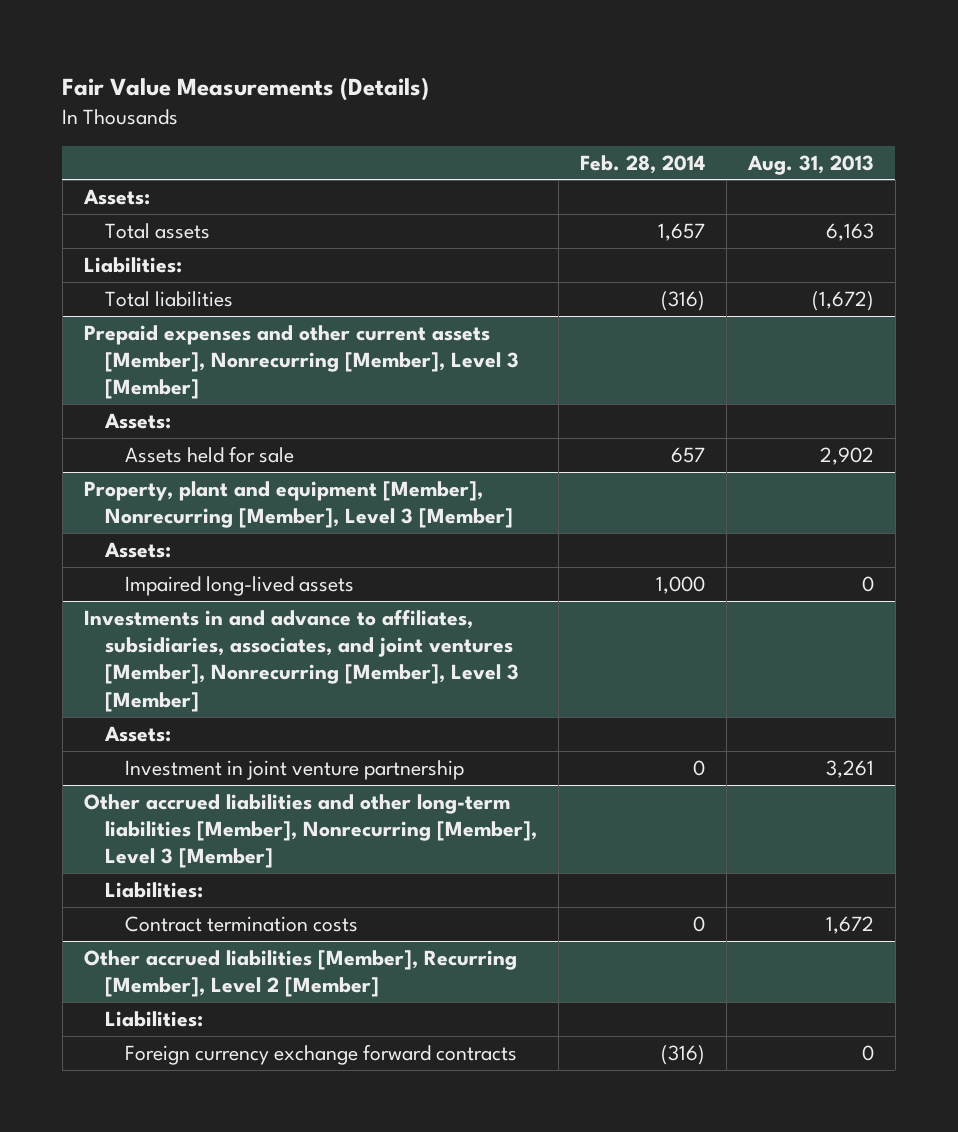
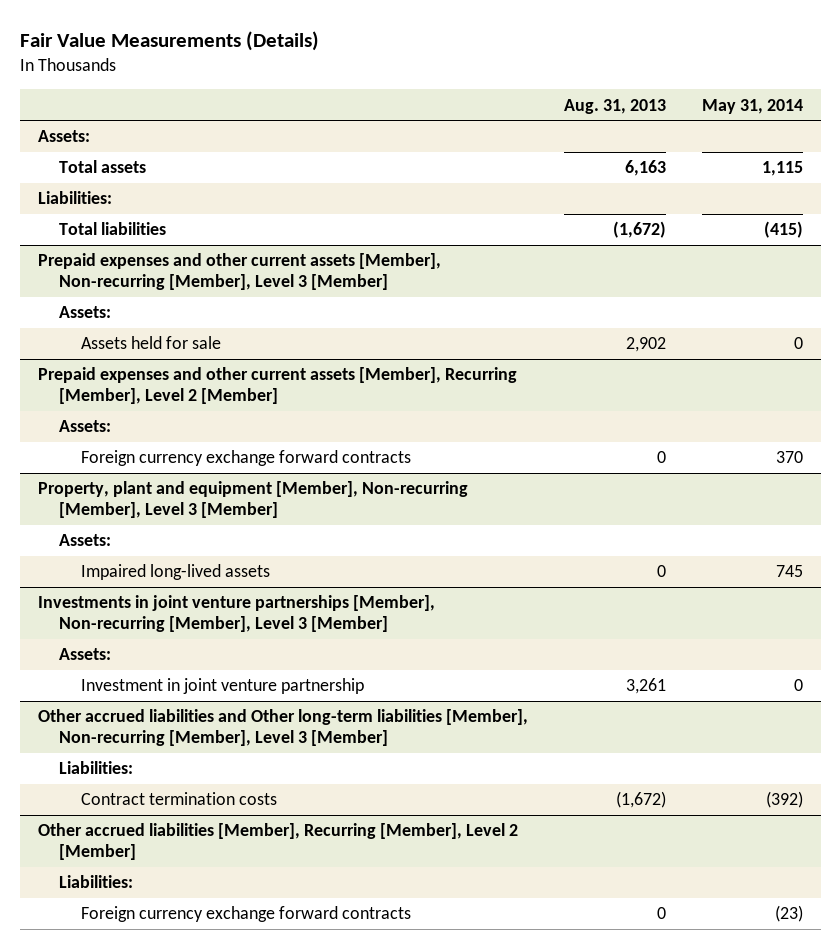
[579,154,705,174] Feb. 28, 2014 -> none
none -> [701,98,803,114] May 31, 2014
[83,324,519,400] Prepaid expenses and other current assets [Member], Nonrecurring [Member], Level 3 [Member] -> [37,253,441,291] Prepaid expenses and other current assets [Member], Non-recurring [Member], Level 3 [Member]
[83,480,513,529] Property, plant and equipment [Member], Nonrecurring [Member], Level 3 [Member] -> none
none -> [37,367,517,405] Prepaid expenses and other current assets [Member], Recurring [Member], Level 2 [Member]
none -> [81,450,412,467] Foreign currency exchange forward contracts
none -> [37,481,468,519] Property, plant and equipment [Member], Non-recurring [Member], Level 3 [Member]
none -> [59,534,112,547] Assets:
[83,608,519,712] Investments in and advance to affiliates, subsidiaries, associates, and joint ventures [Member], Nonrecurring [Member], Level 3 [Member] -> none
none -> [37,595,435,633] Investments in joint venture partnerships [Member], Non-recurring [Member], Level 3 [Member]
[83,793,537,869] Other accrued liabilities and other long-term liabilities [Member], Nonrecurring [Member], Level 3 [Member] -> [37,709,528,747] Other accrued liabilities and Other long-term liabilities [Member], Non-recurring [Member], Level 3 [Member]
[825,915,874,934] 1,672 -> [615,791,666,809] (1,672)

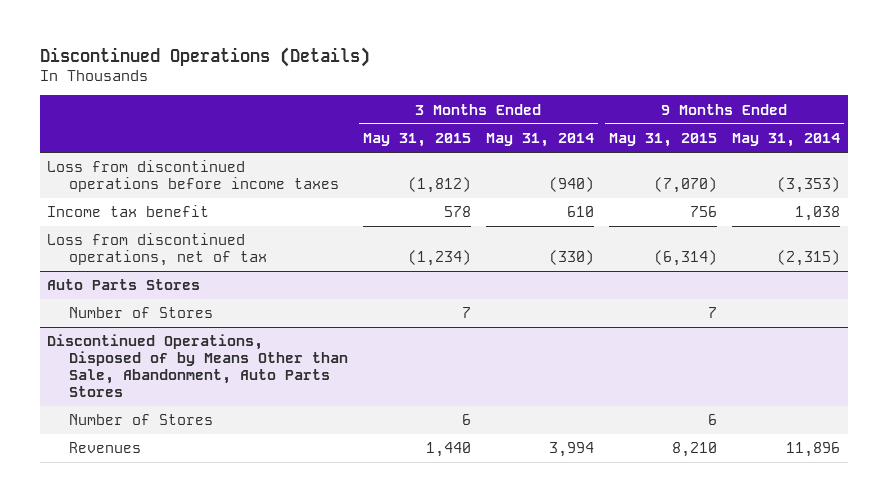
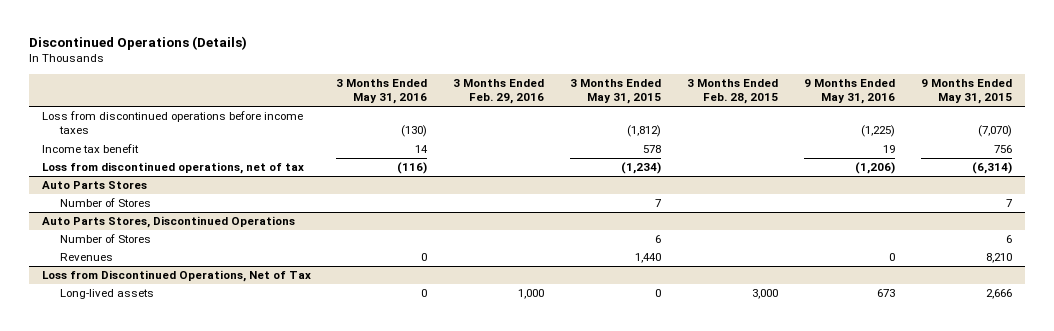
[485,132,594,147] May 31, 2014 -> none
[732,132,841,147] May 31, 2014 -> none
none -> [336,79,428,105] 3 Months Ended May 31, 2016
none -> [453,79,545,105] 3 Months Ended Feb. 29, 2016
none -> [687,79,779,105] 3 Months Ended Feb. 28, 2015
none -> [804,79,896,105] 9 Months Ended May 31, 2016
[47,334,348,398] Discontinued Operations, Disposed of by Means Other than Sale, Abandonment, Auto Parts Stores -> none
none -> [41,216,295,229] Auto Parts Stores, Discontinued Operations
none -> [41,270,311,283] Loss from Discontinued Operations, Net of Tax
none -> [59,289,154,300] Long-lived assets

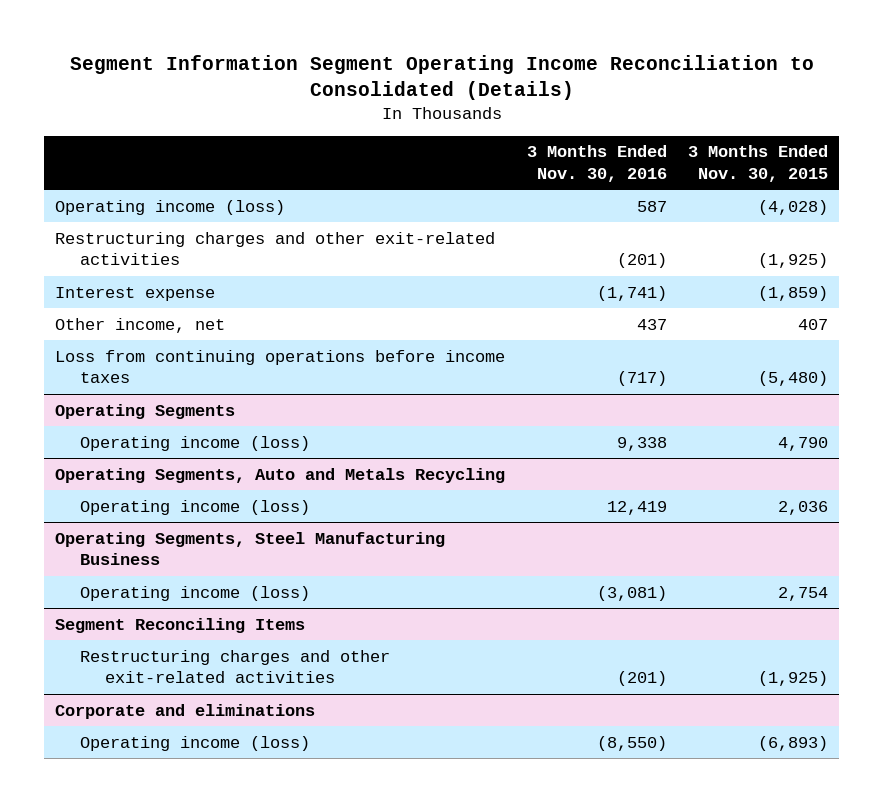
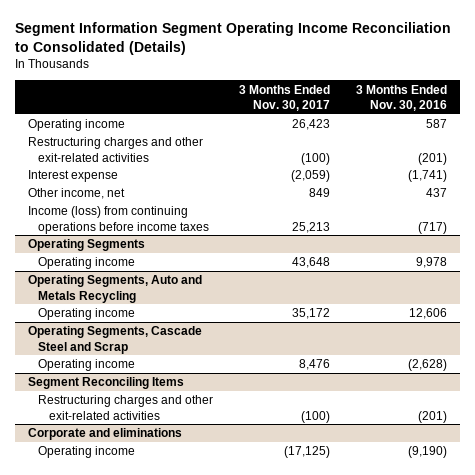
[688,145,829,182] 3 Months Ended Nov. 30, 2015 -> none
none -> [239,84,331,111] 3 Months Ended Nov. 30, 2017
[55,199,286,215] Operating income (loss) -> [27,119,125,132] Operating income
[55,349,506,384] Loss from continuing operations before income taxes -> [27,206,210,234] Income (loss) from continuing operations before income taxes
[79,435,310,451] Operating income (loss) -> [38,257,136,270] Operating income
[616,436,667,451] 9,338 -> [416,257,448,269] 9,978
[55,531,446,566] Operating Segments, Steel Manufacturing Business -> none
[79,499,310,515] Operating income (loss) -> [38,308,136,321] Operating income
[606,500,667,515] 12,419 -> [409,308,448,320] 12,606
none -> [27,326,202,354] Operating Segments, Cascade Steel and Scrap
[79,585,310,601] Operating income (loss) -> [38,359,136,372] Operating income
[596,585,667,601] (3,081) -> [408,359,448,372] (2,628)
[79,735,310,751] Operating income (loss) -> [38,446,136,459] Operating income
[596,735,667,751] (8,550) -> [408,446,448,459] (9,190)

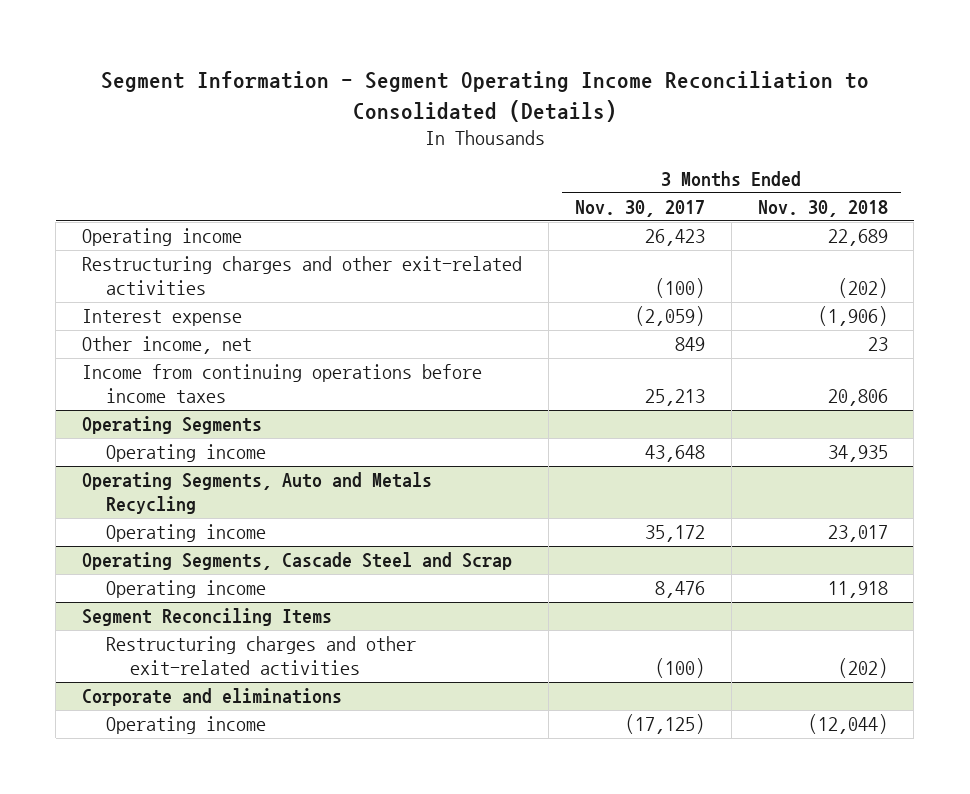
[14,22,451,56] Segment Information Segment Operating Income Reconciliation to Consolidated (Details) -> [100,70,869,122] Segment Information - Segment Operating Income Reconciliation to Consolidated (Details)
[356,84,448,111] 3 Months Ended Nov. 30, 2016 -> none
none -> [757,200,888,218] Nov. 30, 2018
[27,206,210,234] Income (loss) from continuing operations before income taxes -> [82,364,483,403] Income from continuing operations before income taxes

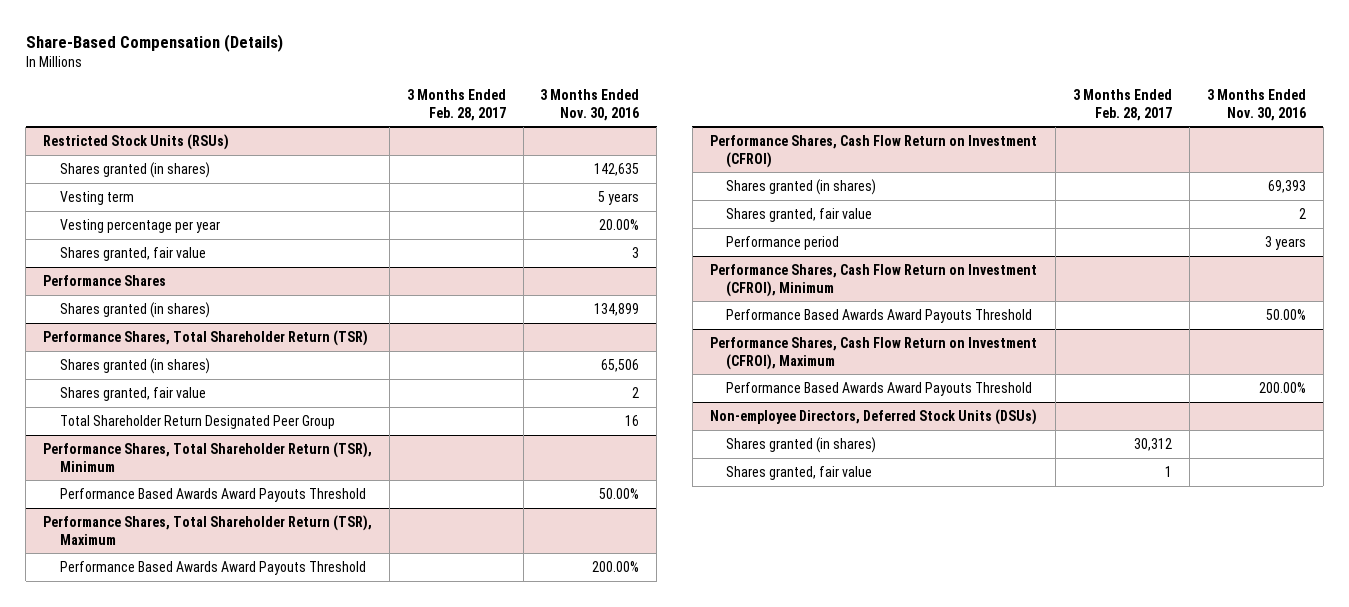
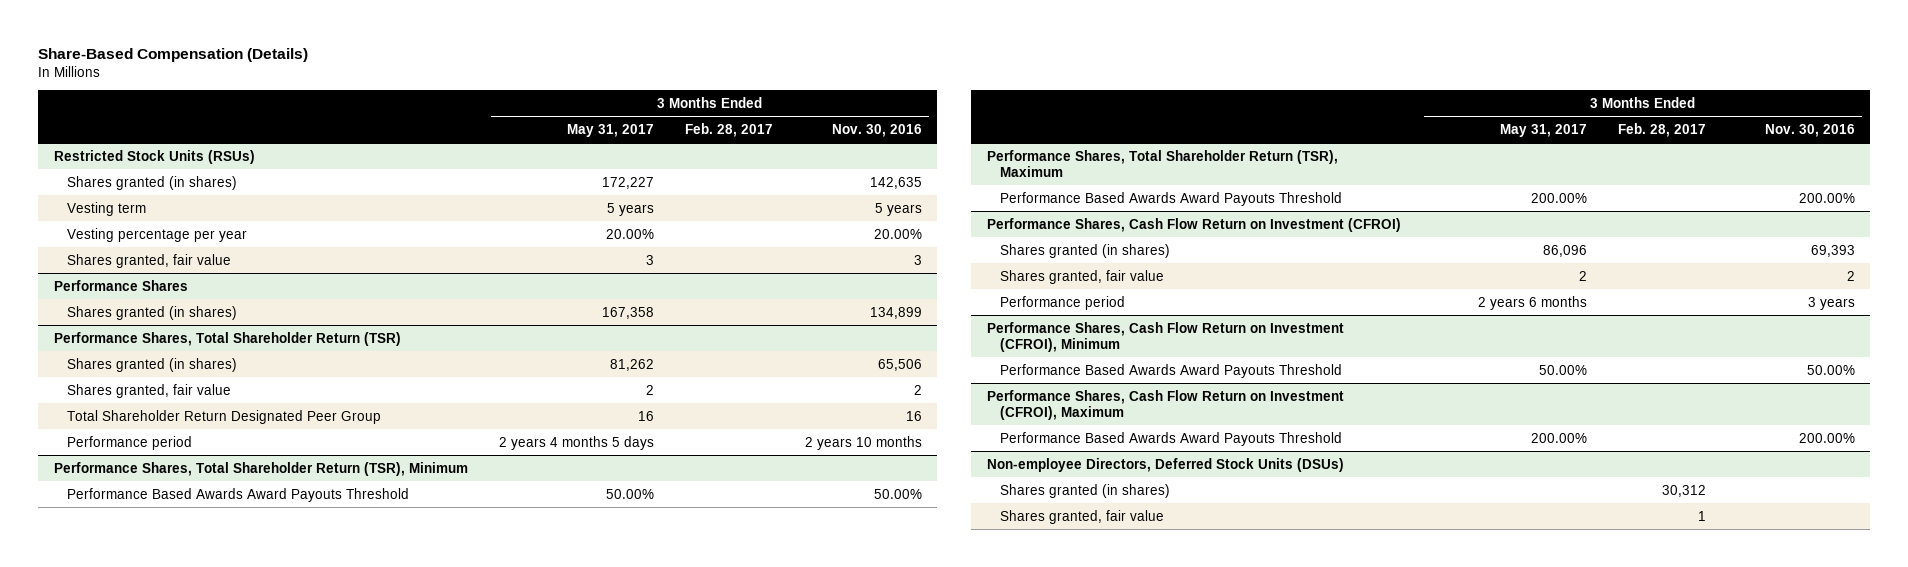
none -> [566,123,654,137] May 31, 2017
none -> [66,435,192,450] Performance period

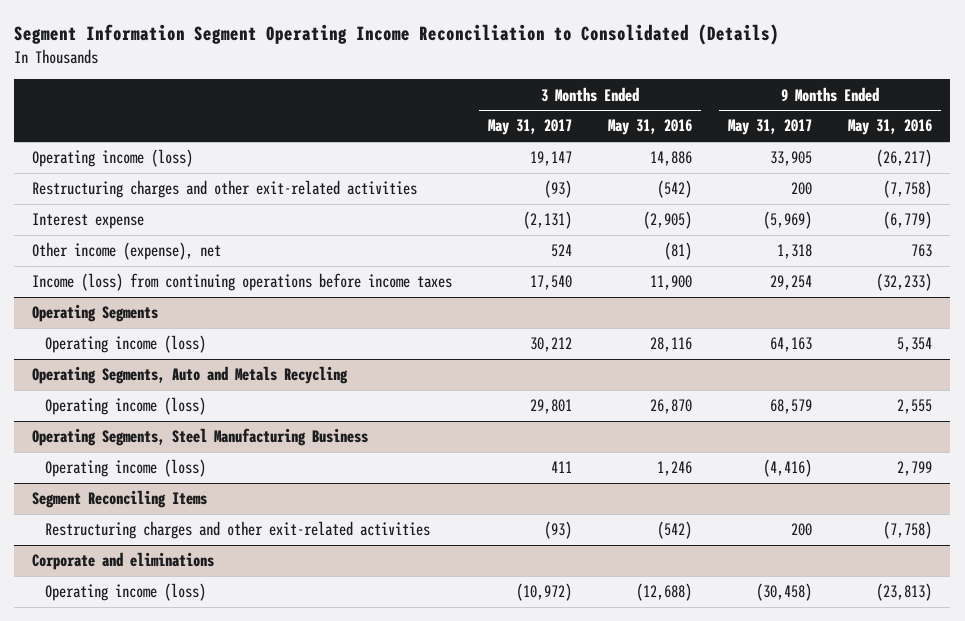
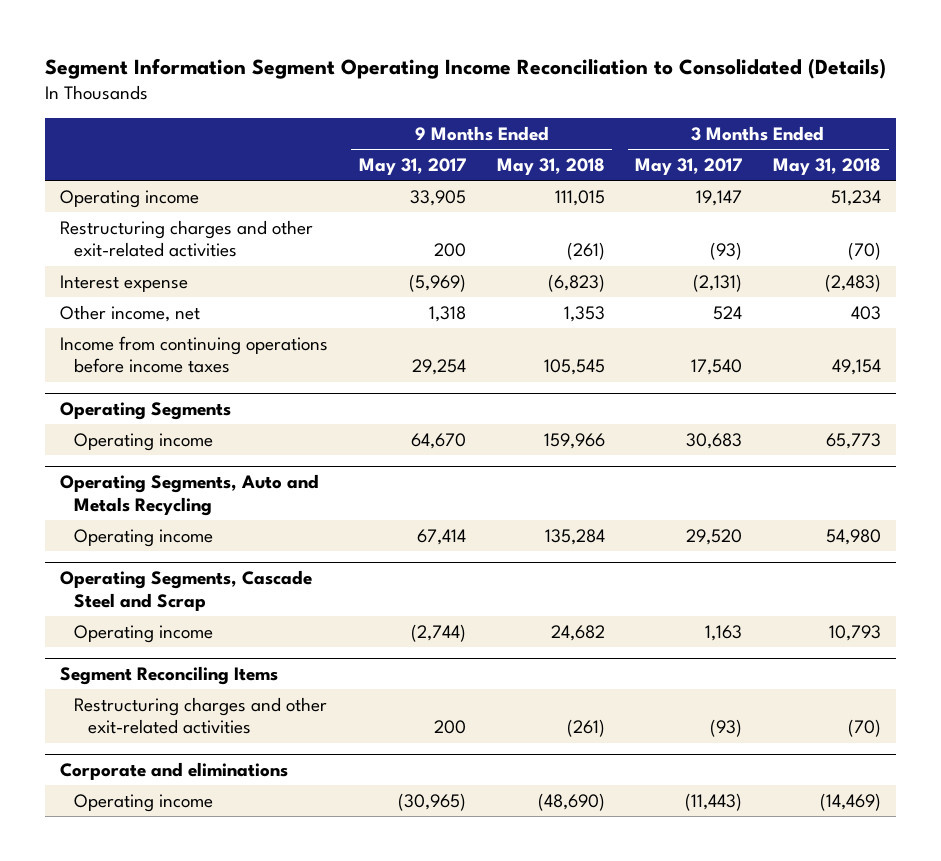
[608,119,693,136] May 31, 2016 -> none
[848,119,933,136] May 31, 2016 -> none
none -> [496,157,605,175] May 31, 2018
none -> [772,157,881,175] May 31, 2018
[32,149,194,168] Operating income (loss) -> [60,189,200,208] Operating income
[32,242,222,261] Other income (expense), net -> [60,304,201,322] Other income, net
[32,273,453,292] Income (loss) from continuing operations before income taxes -> [60,335,329,374] Income from continuing operations before income taxes
[45,335,207,354] Operating income (loss) -> [74,432,214,451] Operating income
[530,337,573,353] 30,212 -> [686,432,743,449] 30,683
[770,337,813,353] 64,163 -> [410,432,466,449] 64,670
[32,428,369,447] Operating Segments, Steel Manufacturing Business -> none
[45,397,207,416] Operating income (loss) -> [74,528,214,547] Operating income
[530,399,573,415] 29,801 -> [686,528,743,545] 29,520
[770,399,813,415] 68,579 -> [416,528,466,545] 67,414
none -> [60,570,313,611] Operating Segments, Cascade Steel and Scrap
[45,459,207,478] Operating income (loss) -> [74,624,214,643] Operating income
[551,461,573,474] 411 -> [705,624,743,641] 1,163
[763,459,813,478] (4,416) -> [410,623,466,642] (2,744)
[45,583,207,602] Operating income (loss) -> [74,793,214,812] Operating income
[516,583,573,602] (10,972) -> [685,792,743,811] (11,443)
[756,583,813,602] (30,458) -> [397,792,466,811] (30,965)

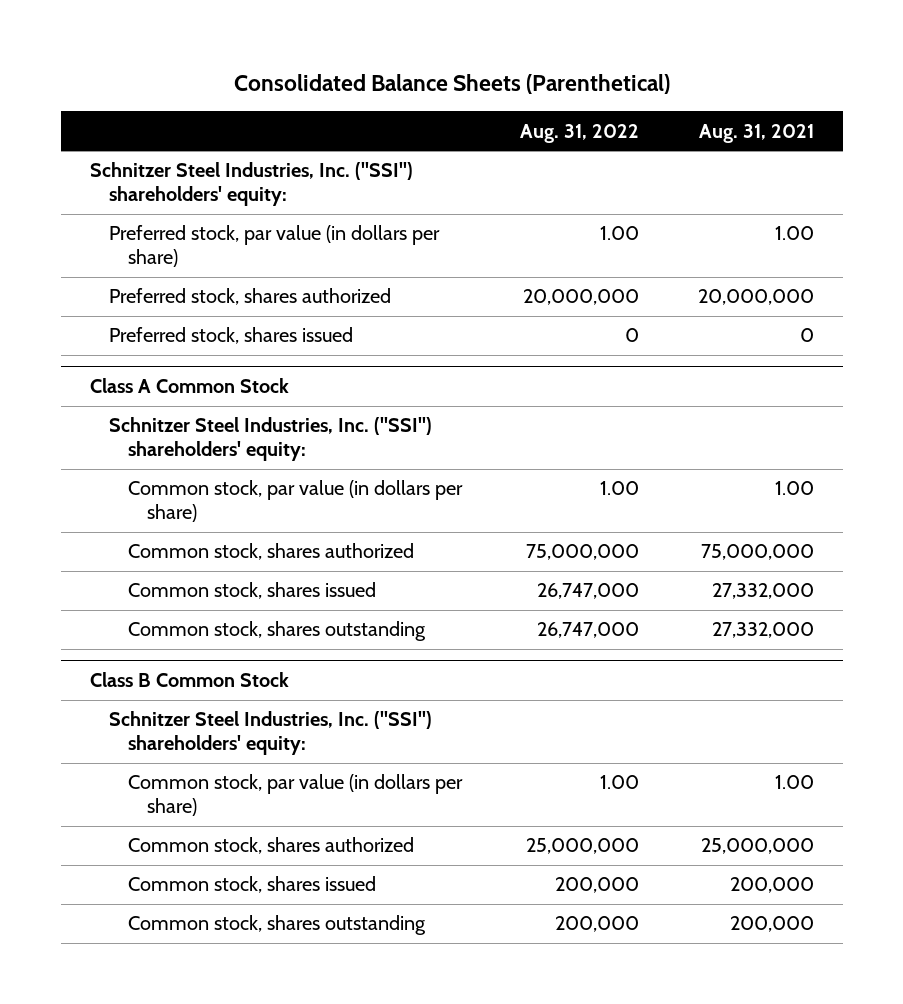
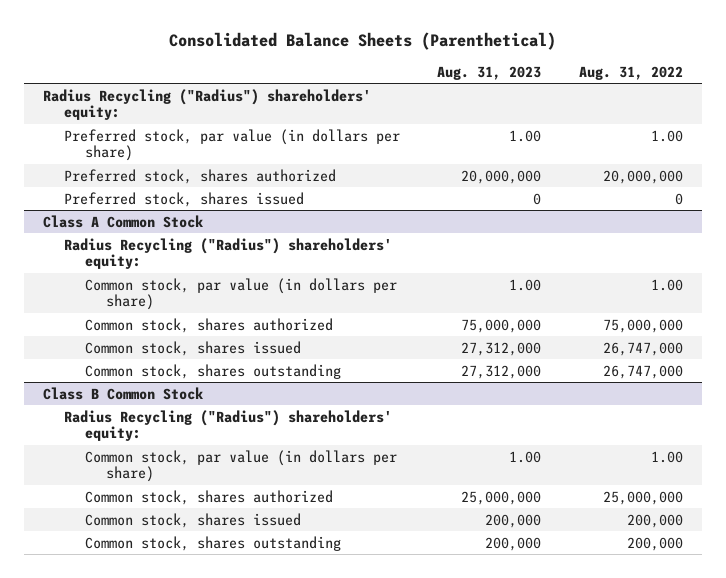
[698,123,814,143] Aug. 31, 2021 -> none
none -> [437,65,542,80] Aug. 31, 2023
[89,162,413,207] Schnitzer Steel Industries, Inc. ("SSI") shareholders' equity: -> [42,88,371,121] Radius Recycling ("Radius") shareholders' equity:
[108,417,432,462] Schnitzer Steel Industries, Inc. ("SSI") shareholders' equity: -> [63,237,392,270] Radius Recycling ("Radius") shareholders' equity:
[108,711,432,756] Schnitzer Steel Industries, Inc. ("SSI") shareholders' equity: -> [63,409,392,442] Radius Recycling ("Radius") shareholders' equity:

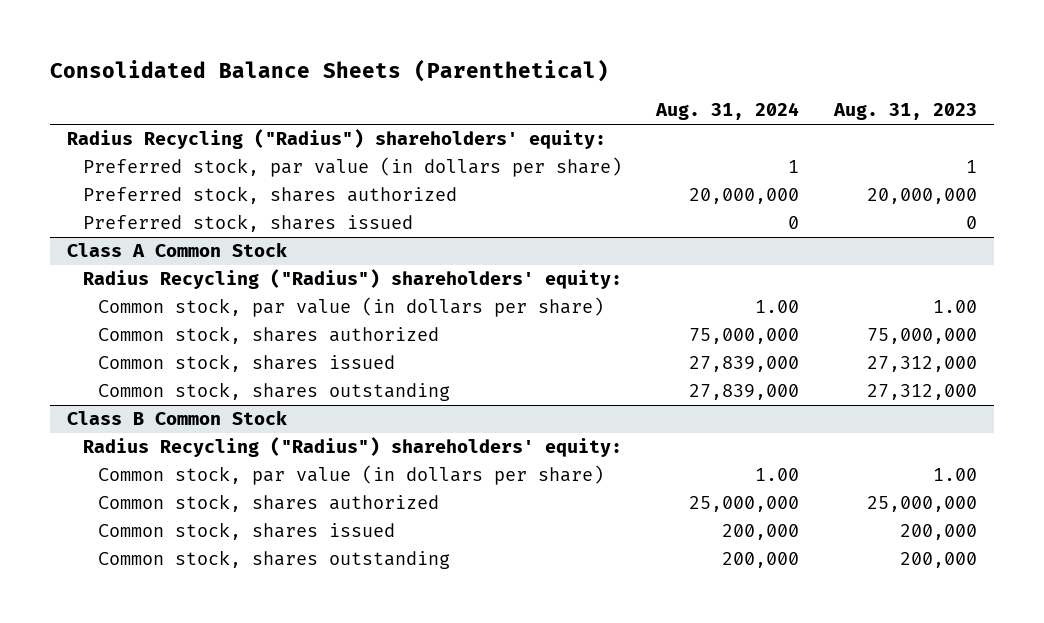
[579,65,684,80] Aug. 31, 2022 -> none
none -> [655,102,800,121] Aug. 31, 2024
[509,129,542,142] 1.00 -> [965,160,977,174] 1

